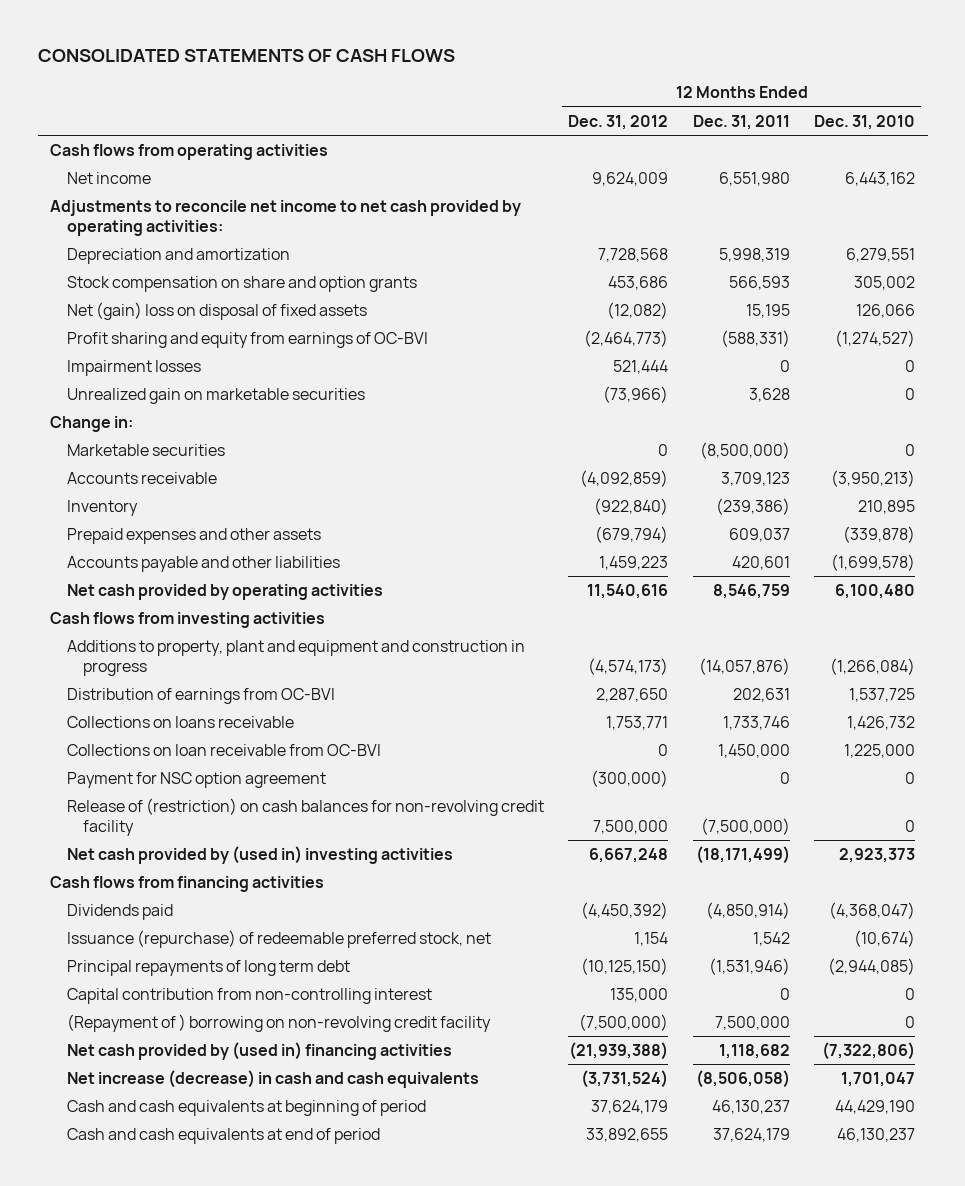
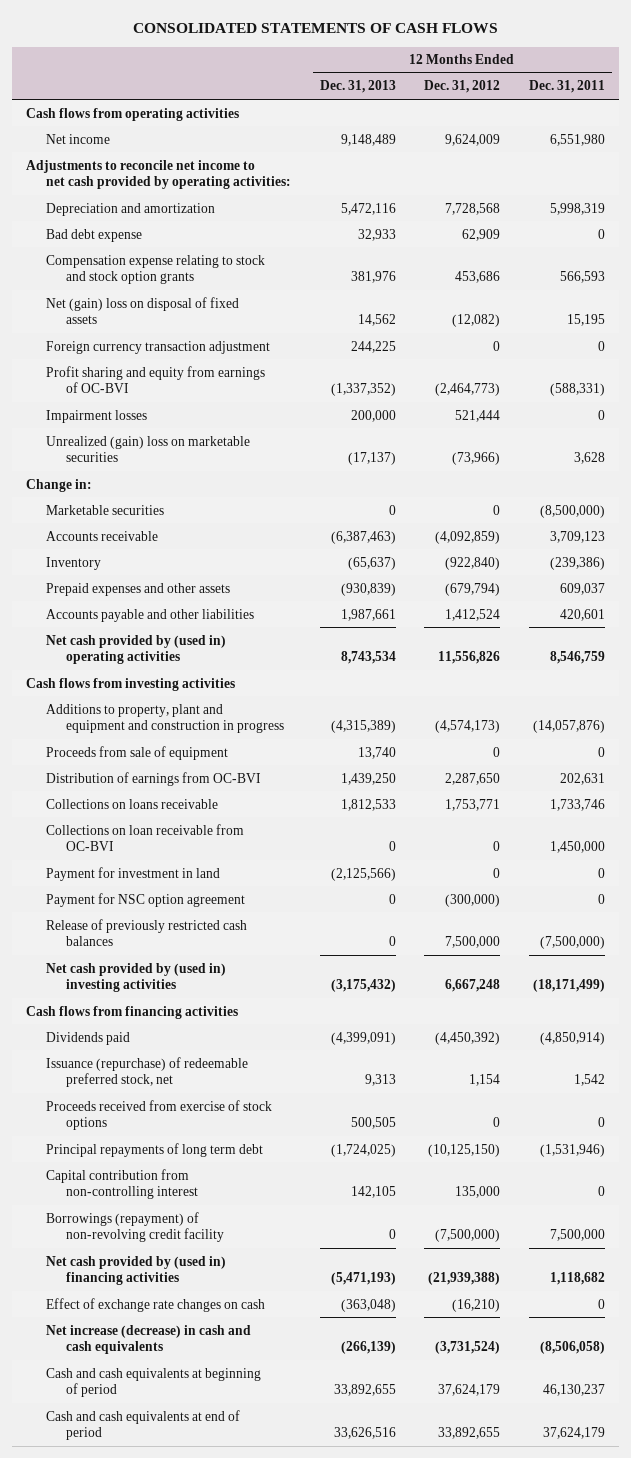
[814,114,916,130] Dec. 31, 2010 -> none
none -> [319,80,396,94] Dec. 31, 2013
none -> [46,228,143,242] Bad debt expense
[66,276,417,293] Stock compensation on share and option grants -> [46,254,266,284] Compensation expense relating to stock and stock option grants
none -> [46,340,271,354] Foreign currency transaction adjustment
[66,388,365,405] Unrealized gain on marketable securities -> [46,435,251,462] Unrealized (gain) loss on marketable securities
[599,556,669,571] 1,459,223 -> [445,608,501,621] 1,412,524
[66,584,383,601] Net cash provided by operating activities -> [46,634,227,664] Net cash provided by (used in) operating activities
[587,584,669,600] 11,540,616 -> [438,650,501,664] 11,556,826
none -> [46,745,229,760] Proceeds from sale of equipment
none -> [46,866,221,881] Payment for investment in land
[66,798,544,836] Release of (restriction) on cash balances for non-revolving credit facility -> [46,918,248,946] Release of previously restricted cash balances
none -> [46,1099,273,1130] Proceeds received from exercise of stock options
[66,1014,491,1033] (Repayment of ) borrowing on non-revolving credit facility -> [46,1211,225,1242] Borrowings (repayment) of non-revolving credit facility
none -> [46,1297,266,1312] Effect of exchange rate changes on cash

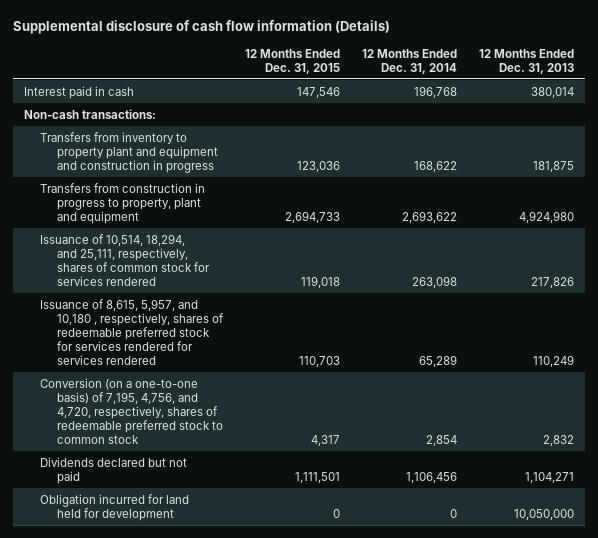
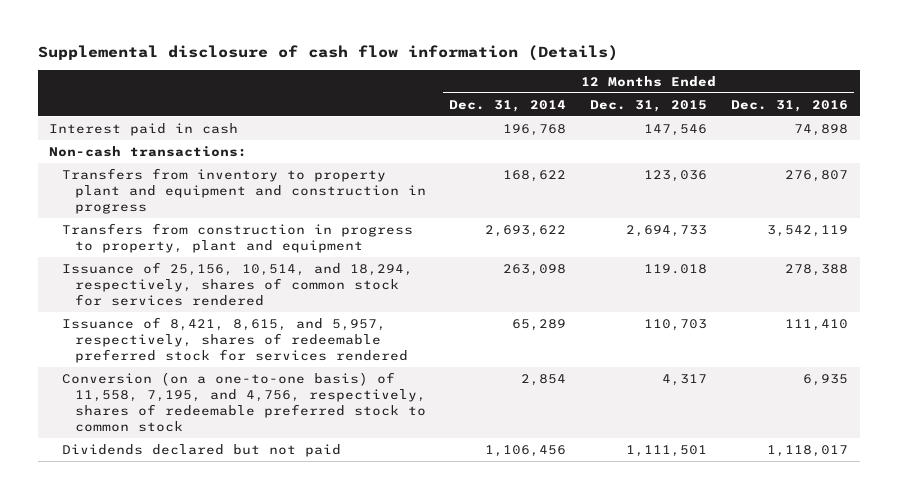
[479,48,575,74] 12 Months Ended Dec. 31, 2013 -> none
none -> [730,99,848,112] Dec. 31, 2016
[40,233,210,286] Issuance of 10,514, 18,294, and 25,111, respectively, shares of common stock for services rendered -> [62,261,414,307] Issuance of 25,156, 10,514, and 18,294, respectively, shares of common stock for services rendered
[300,275,340,288] 119,018 -> [644,263,708,274] 119.018
[40,298,224,366] Issuance of 8,615, 5,957, and 10,180 , respectively, shares of redeemable preferred stock for services rendered for services rendered -> [62,316,408,364] Issuance of 8,421, 8,615, and 5,957, respectively, shares of redeemable preferred stock for services rendered
[40,377,223,445] Conversion (on a one-to-one basis) of 7,195, 4,756, and 4,720, respectively, shares of redeemable preferred stock to common stock -> [62,371,426,433] Conversion (on a one-to-one basis) of 11,558, 7,195, and 4,756, respectively, shares of redeemable preferred stock to common stock
[40,493,190,521] Obligation incurred for land held for development -> none

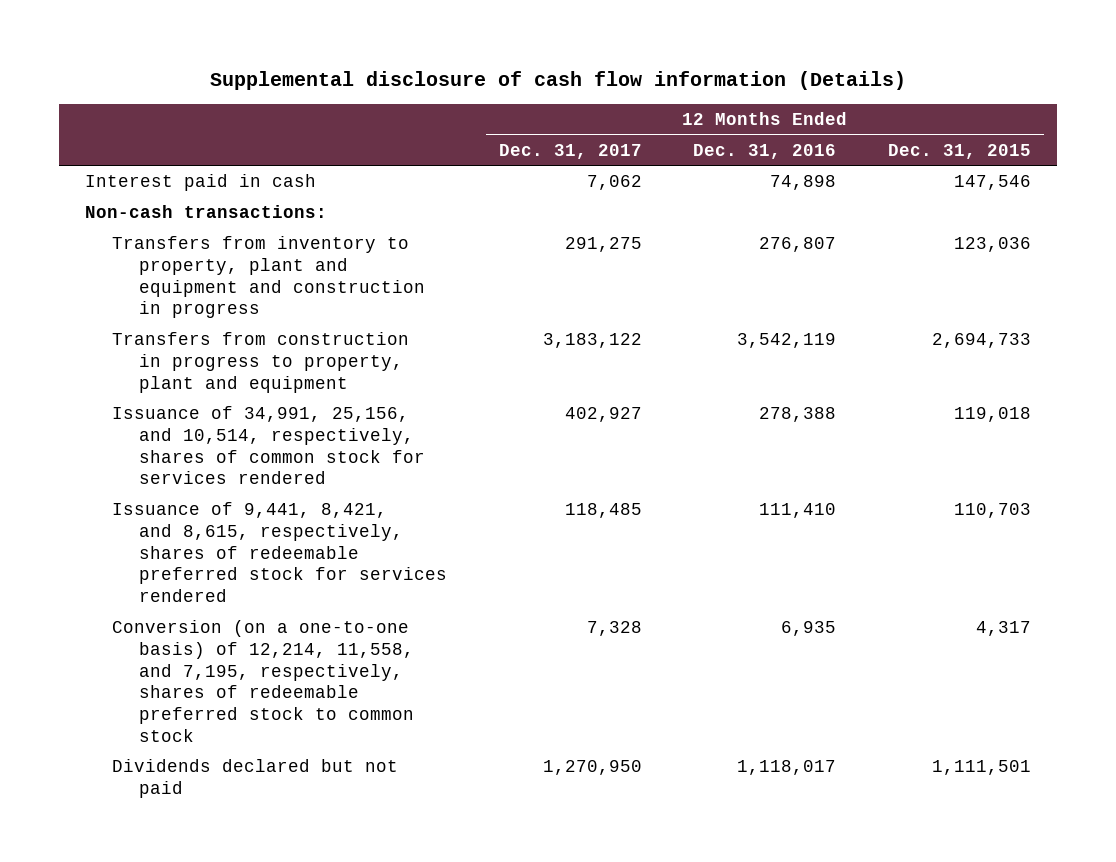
[449,99,567,112] Dec. 31, 2014 -> none
none -> [498,143,642,159] Dec. 31, 2017
[62,167,426,215] Transfers from inventory to property plant and equipment and construction in progress -> [112,236,426,319] Transfers from inventory to property, plant and equipment and construction in progress
[62,261,414,307] Issuance of 25,156, 10,514, and 18,294, respectively, shares of common stock for services rendered -> [112,406,426,485] Issuance of 34,991, 25,156, and 10,514, respectively, shares of common stock for services rendered
[644,263,708,274] 119.018 -> [953,407,1031,423] 119,018
[62,316,408,364] Issuance of 8,421, 8,615, and 5,957, respectively, shares of redeemable preferred stock for services rendered -> [112,502,448,602] Issuance of 9,441, 8,421, and 8,615, respectively, shares of redeemable preferred stock for services rendered
[62,371,426,433] Conversion (on a one-to-one basis) of 11,558, 7,195, and 4,756, respectively, shares of redeemable preferred stock to common stock -> [112,620,415,742] Conversion (on a one-to-one basis) of 12,214, 11,558, and 7,195, respectively, shares of redeemable preferred stock to common stock

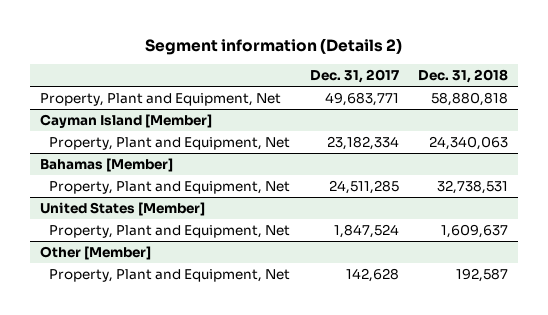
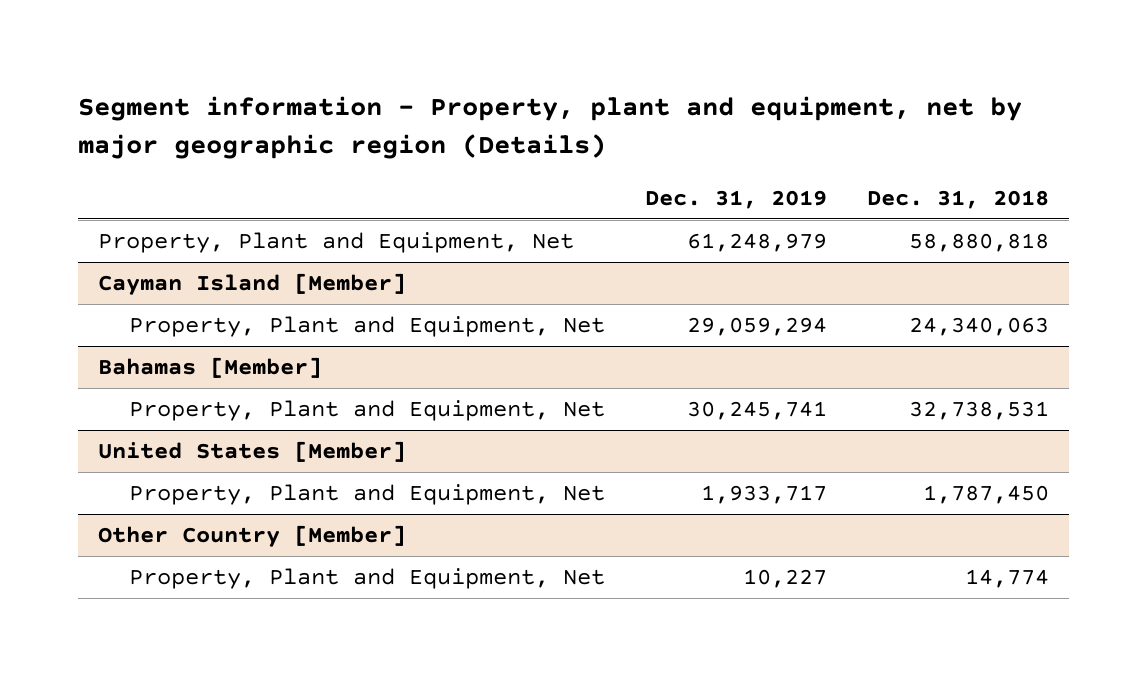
[145,37,403,55] Segment information (Details 2) -> [77,96,1022,159] Segment information - Property, plant and equipment, net by major geographic region (Details)
[309,68,399,83] Dec. 31, 2017 -> none
none -> [645,189,828,209] Dec. 31, 2019
[441,224,509,239] 1,609,637 -> [923,485,1050,505] 1,787,450
[39,246,151,261] Other [Member] -> [98,525,407,548] Other Country [Member]
[456,268,509,283] 192,587 -> [965,569,1050,589] 14,774

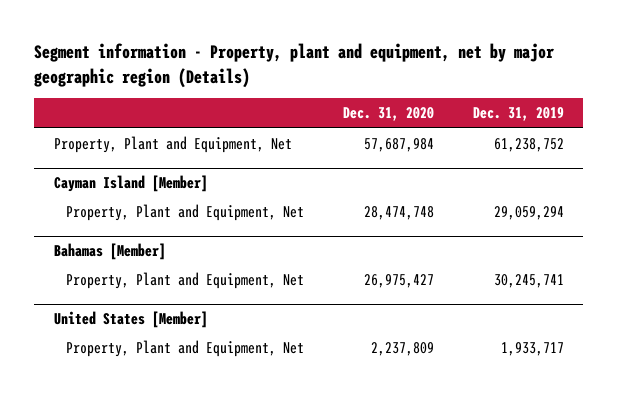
[867,189,1050,209] Dec. 31, 2018 -> none
none -> [342,107,434,122] Dec. 31, 2020
[687,233,828,253] 61,248,979 -> [493,138,564,153] 61,238,752
[98,525,407,548] Other Country [Member] -> none
[128,568,605,590] Property, Plant and Equipment, Net -> none

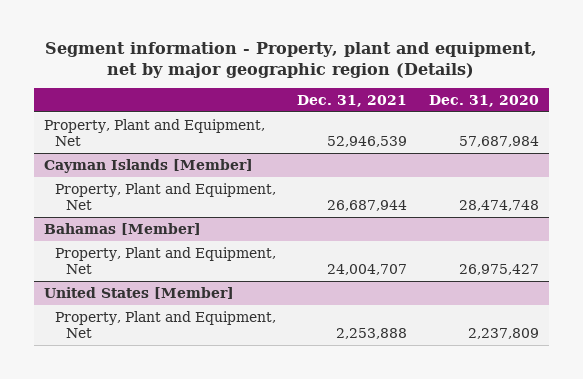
[472,107,564,122] Dec. 31, 2019 -> none
none -> [297,95,408,108] Dec. 31, 2021
[53,175,208,193] Cayman Island [Member] -> [44,158,254,173] Cayman Islands [Member]

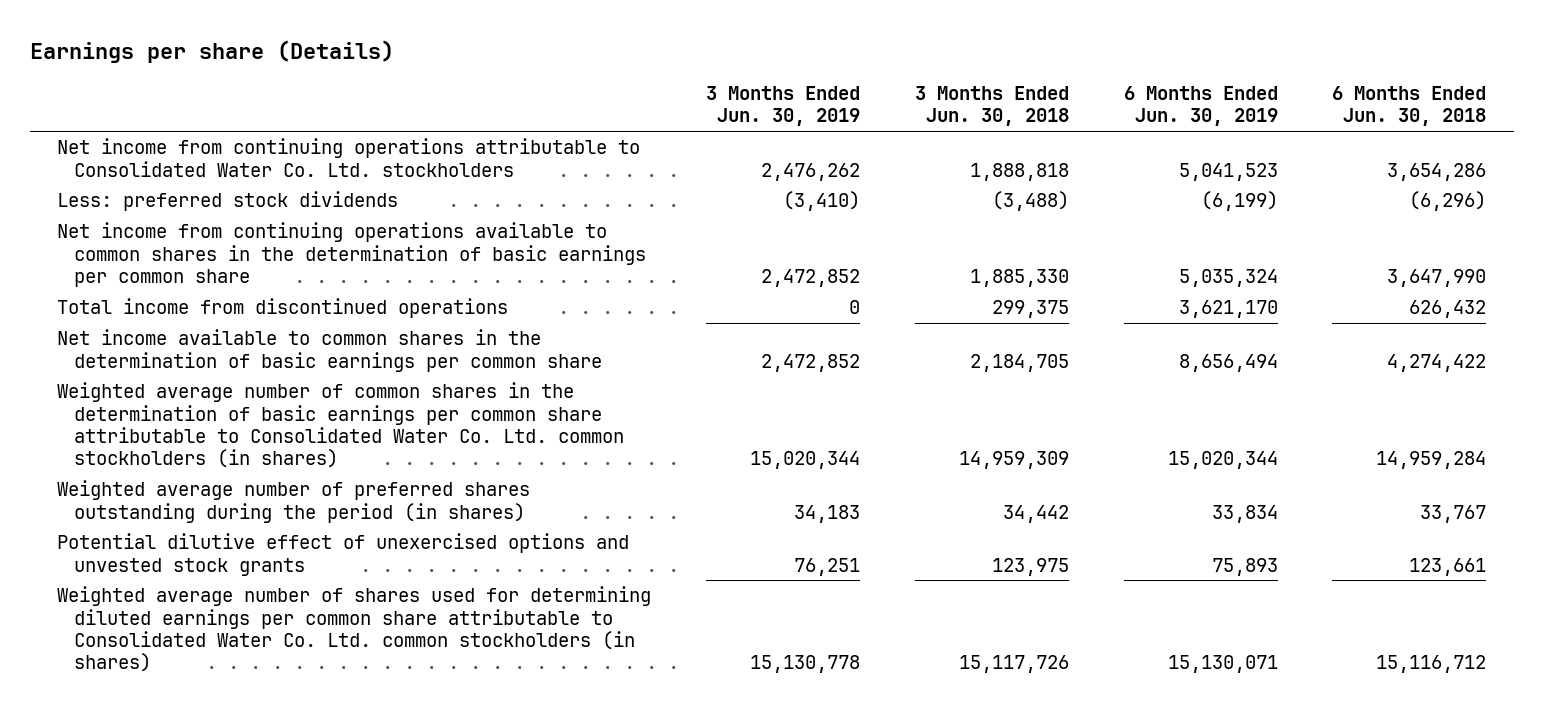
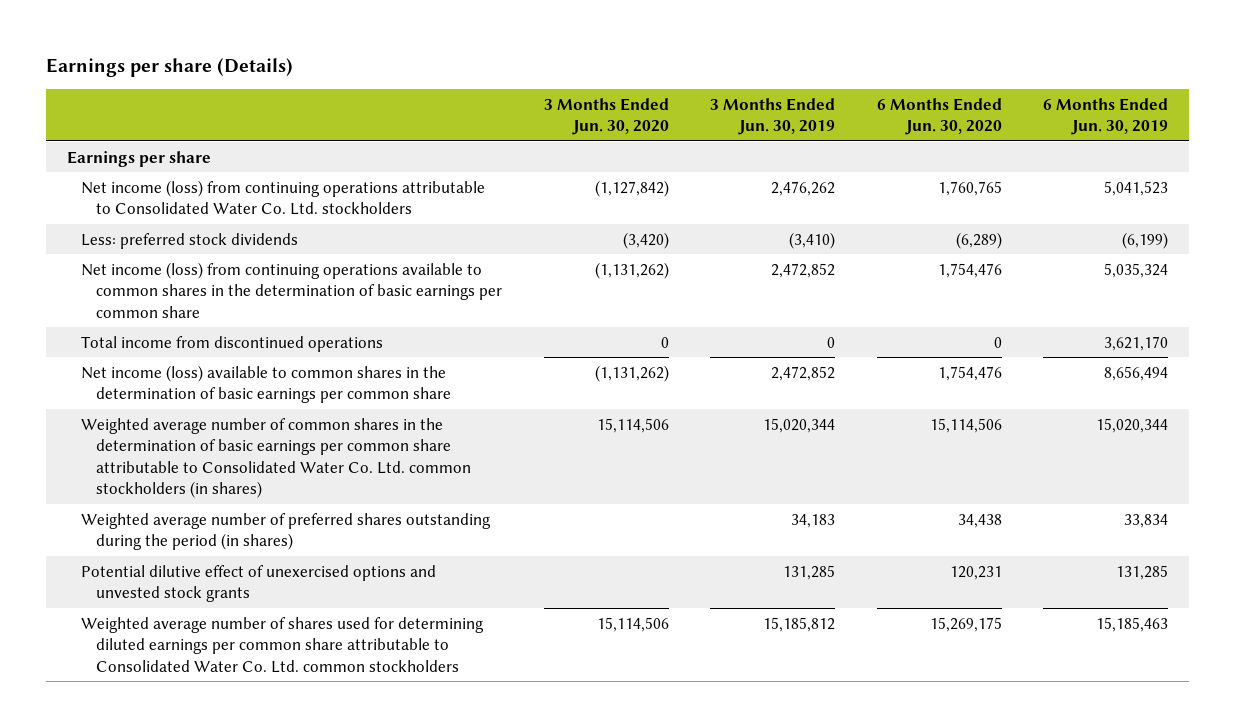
[914,86,1069,127] 3 Months Ended Jun. 30, 2018 -> none
[1332,86,1487,127] 6 Months Ended Jun. 30, 2018 -> none
none -> [543,97,669,136] 3 Months Ended Jun. 30, 2020
none -> [876,97,1002,136] 6 Months Ended Jun. 30, 2020
none -> [66,150,211,167] Earnings per share
[57,138,641,177] Net income from continuing operations attributable to Consolidated Water Co. Ltd. stockholders -> [81,179,486,216] Net income (loss) from continuing operations attributable to Consolidated Water Co. Ltd. stockholders
[57,222,647,287] Net income from continuing operations available to common shares in the determination of basic earnings per common share -> [81,261,503,318] Net income (loss) from continuing operations available to common shares in the determination of basic earnings per common share
[57,329,603,372] Net income available to common shares in the determination of basic earnings per common share -> [81,364,452,404] Net income (loss) available to common shares in the determination of basic earnings per common share
[794,557,861,576] 76,251 -> [783,564,836,580] 131,285
[1211,557,1278,576] 75,893 -> [1116,564,1169,580] 131,285
[57,586,652,673] Weighted average number of shares used for determining diluted earnings per common share attributable to Consolidated Water Co. Ltd. common stockholders (in shares) -> [81,616,485,673] Weighted average number of shares used for determining diluted earnings per common share attributable to Consolidated Water Co. Ltd. common stockholders
[750,655,861,674] 15,130,778 -> [763,616,836,632] 15,185,812
[1167,655,1278,674] 15,130,071 -> [1096,616,1169,632] 15,185,463

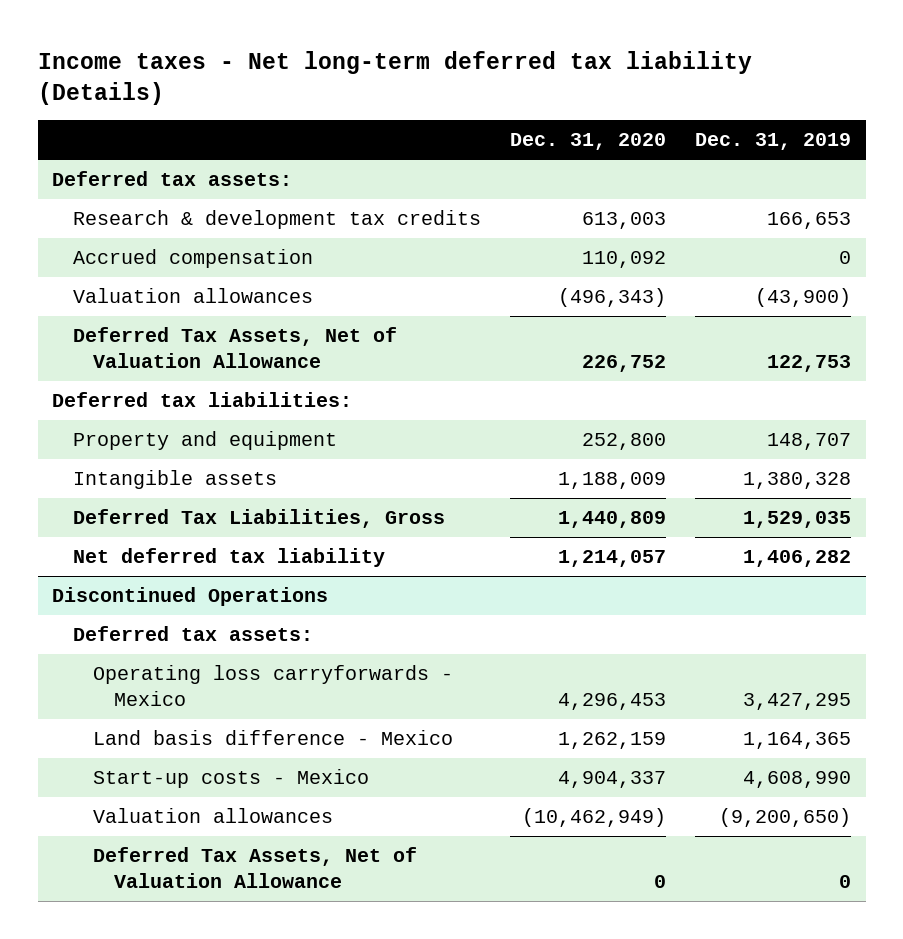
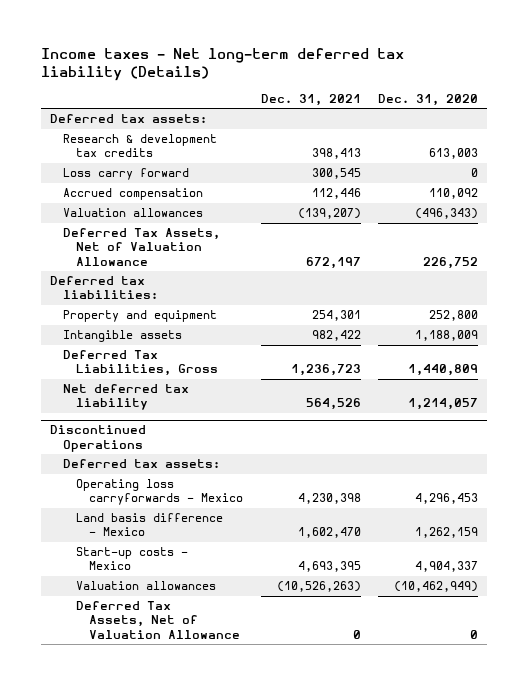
[695,132,852,150] Dec. 31, 2019 -> none
none -> [260,93,361,106] Dec. 31, 2021
none -> [62,168,189,181] Loss carry forward

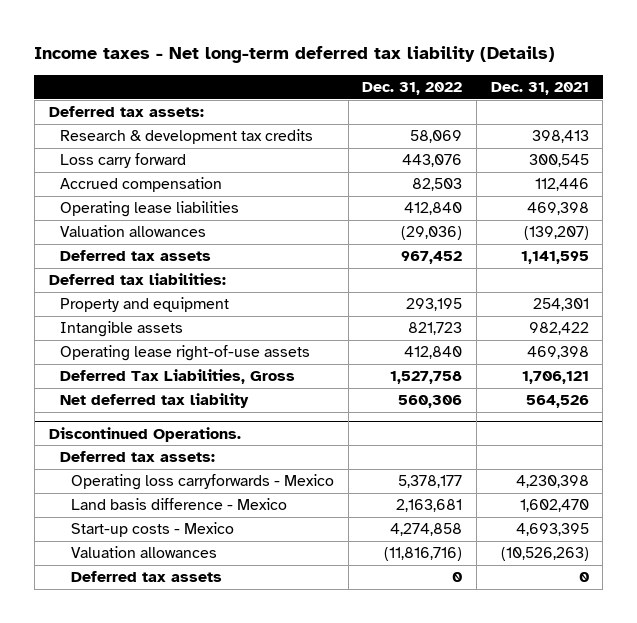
[378,93,479,106] Dec. 31, 2020 -> none
none -> [362,82,463,96] Dec. 31, 2022
none -> [59,201,239,218] Operating lease liabilities
[62,228,220,266] Deferred Tax Assets, Net of Valuation Allowance -> [59,250,211,262] Deferred tax assets
[305,256,361,269] 672,197 -> [520,251,589,265] 1,141,595
none -> [59,345,310,362] Operating lease right-of-use assets
[290,364,361,377] 1,236,723 -> [521,371,589,385] 1,706,121
[49,425,146,452] Discontinued Operations -> [48,426,241,442] Discontinued Operations.
[75,601,240,639] Deferred Tax Assets, Net of Valuation Allowance -> [70,571,222,583] Deferred tax assets

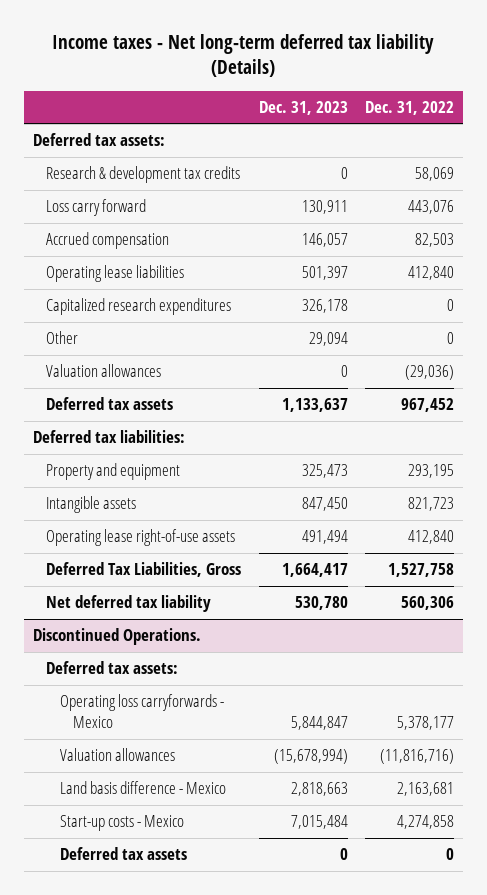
[490,82,589,96] Dec. 31, 2021 -> none
none -> [258,100,348,115] Dec. 31, 2023
none -> [46,298,232,316] Capitalized research expenditures
none -> [46,331,79,345] Other
[70,546,217,559] Valuation allowances -> [59,748,175,762] Valuation allowances

